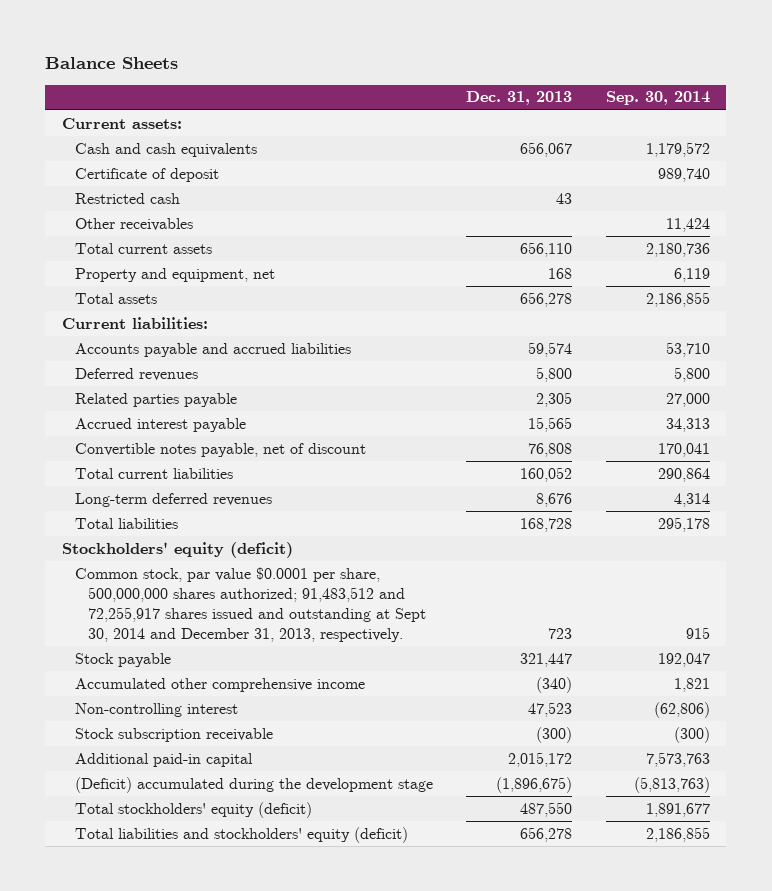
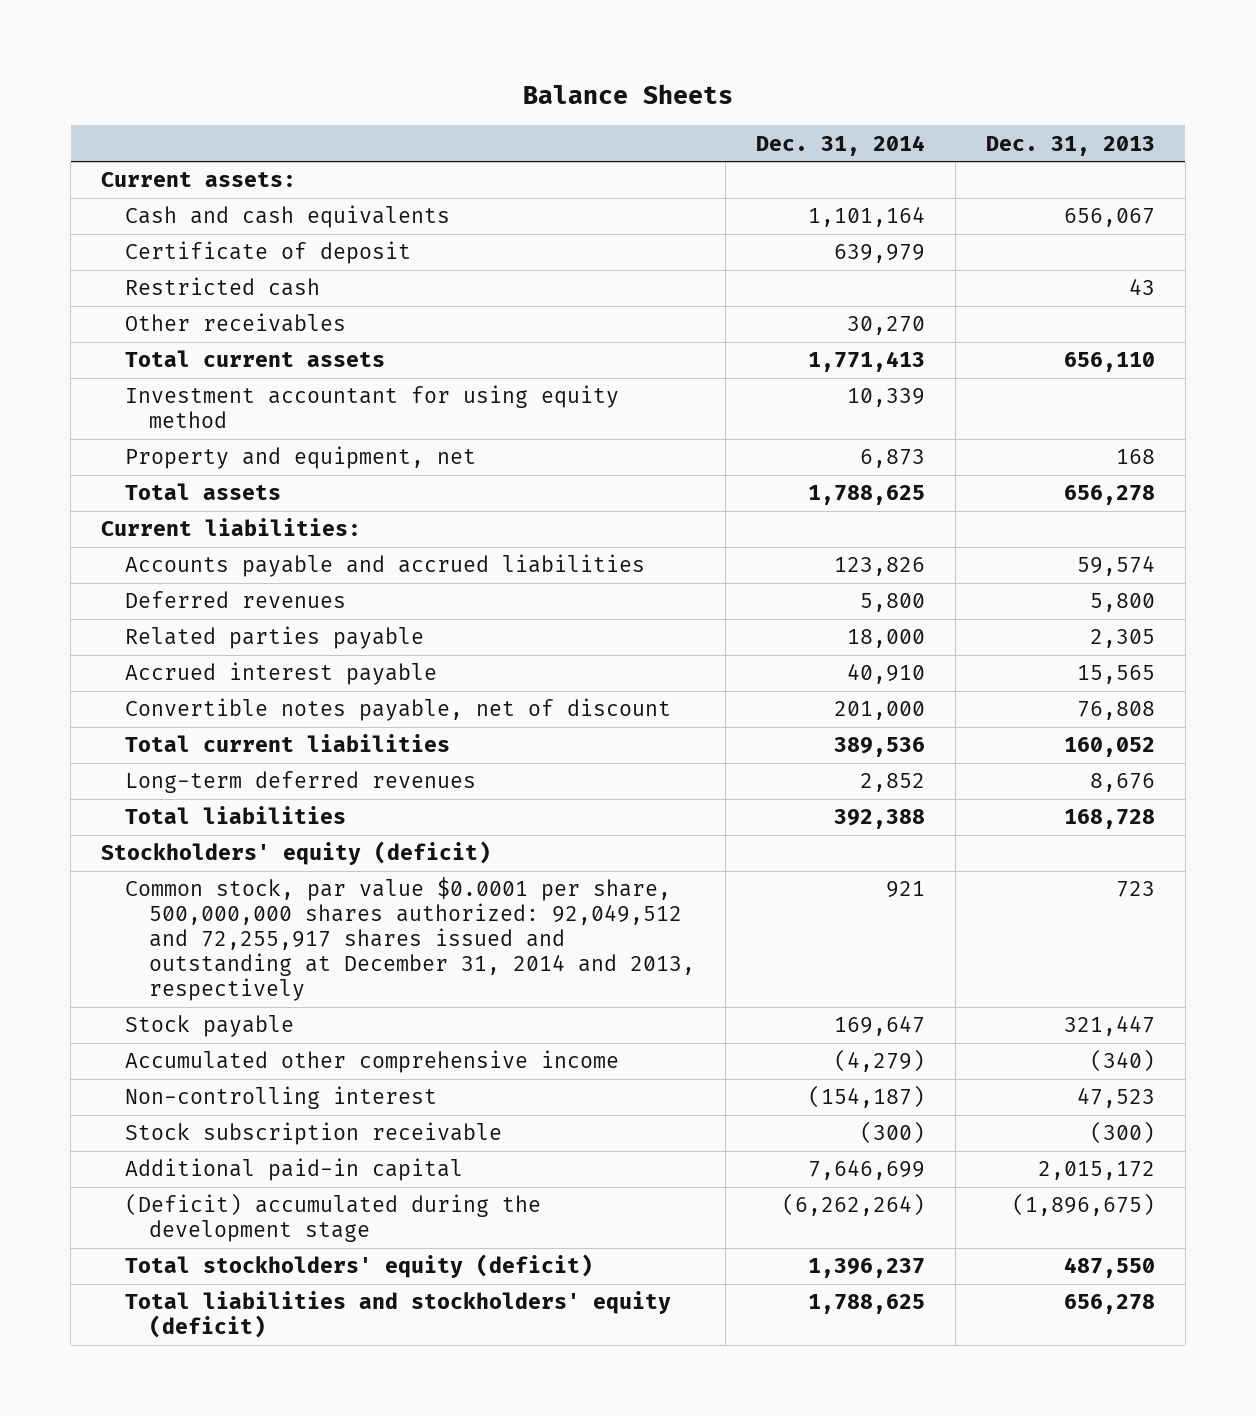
[605,91,710,106] Sep. 30, 2014 -> none
none -> [756,134,926,156] Dec. 31, 2014
none -> [125,385,620,429] Investment accountant for using equity method
[74,566,426,642] Common stock, par value $0.0001 per share, 500,000,000 shares authorized; 91,483,512 and 72,255,917 shares issued and outstanding at Sept 30, 2014 and December 31, 2013, respectively. -> [125,877,696,1002] Common stock, par value $0.0001 per share, 500,000,000 shares authorized: 92,049,512 and 72,255,917 shares issued and outstanding at December 31, 2014 and 2013, respectively

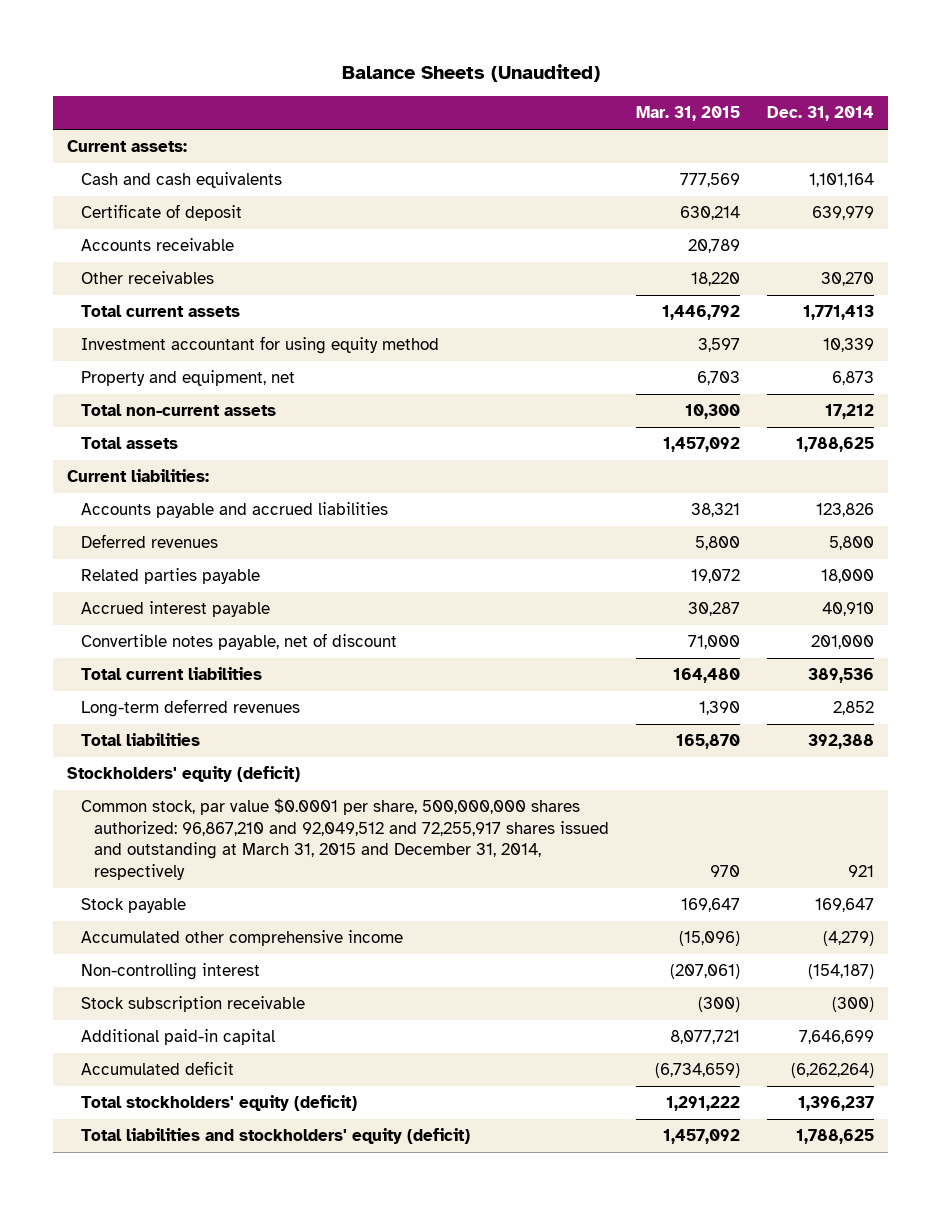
[523,83,734,104] Balance Sheets -> [341,64,600,83] Balance Sheets (Unaudited)
[985,135,1155,156] Dec. 31, 2013 -> none
none -> [636,106,741,122] Mar. 31, 2015
[125,277,321,297] Restricted cash -> none
none -> [80,238,234,252] Accounts receivable
none -> [80,404,276,417] Total non-current assets
[125,877,696,1002] Common stock, par value $0.0001 per share, 500,000,000 shares authorized: 92,049,512 and 72,255,917 shares issued and outstanding at December 31, 2014 and 2013, respectively -> [80,798,610,880] Common stock, par value $0.0001 per share, 500,000,000 shares authorized: 96,867,210 and 92,049,512 and 72,255,917 shares issued and outstanding at March 31, 2015 and December 31, 2014, respectively
[125,1193,542,1243] (Deficit) accumulated during the development stage -> [80,1061,234,1076] Accumulated deficit

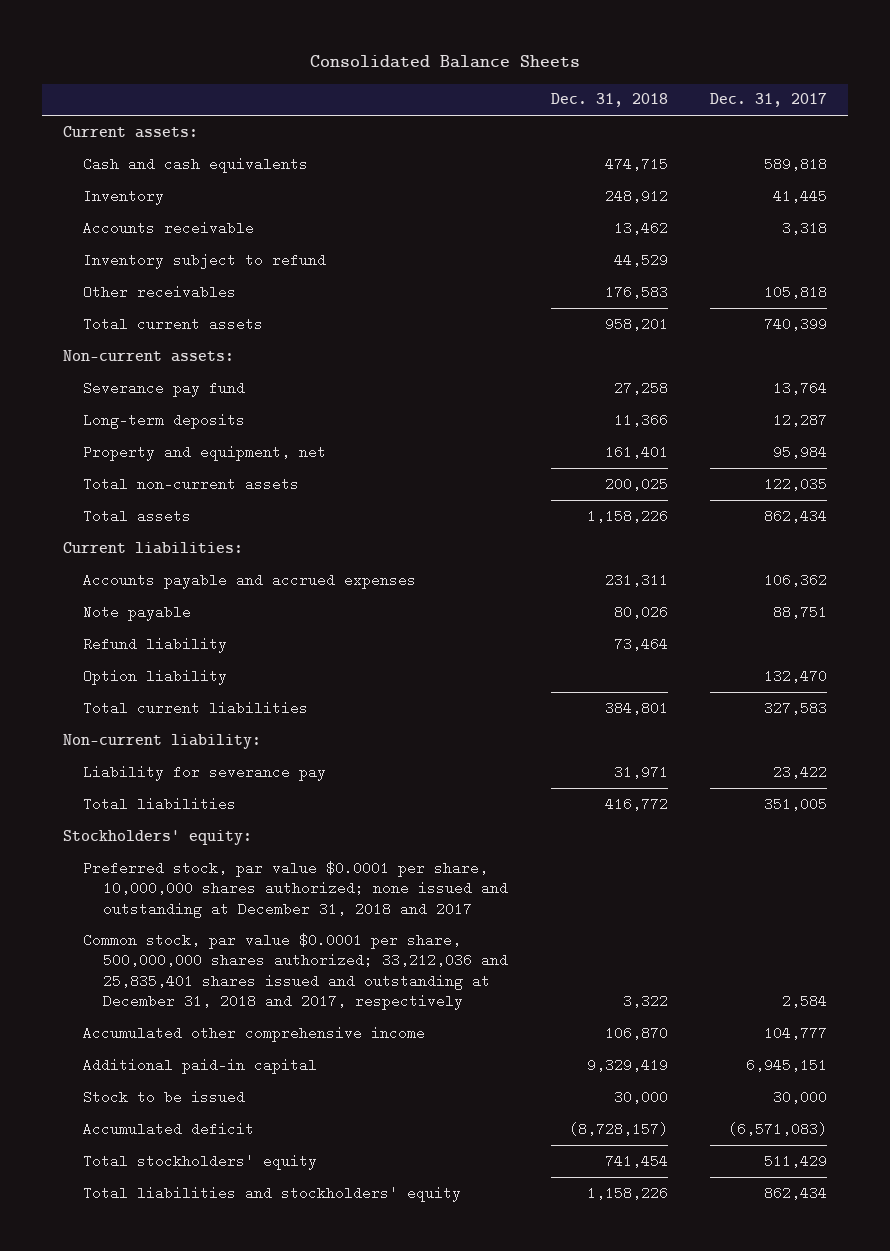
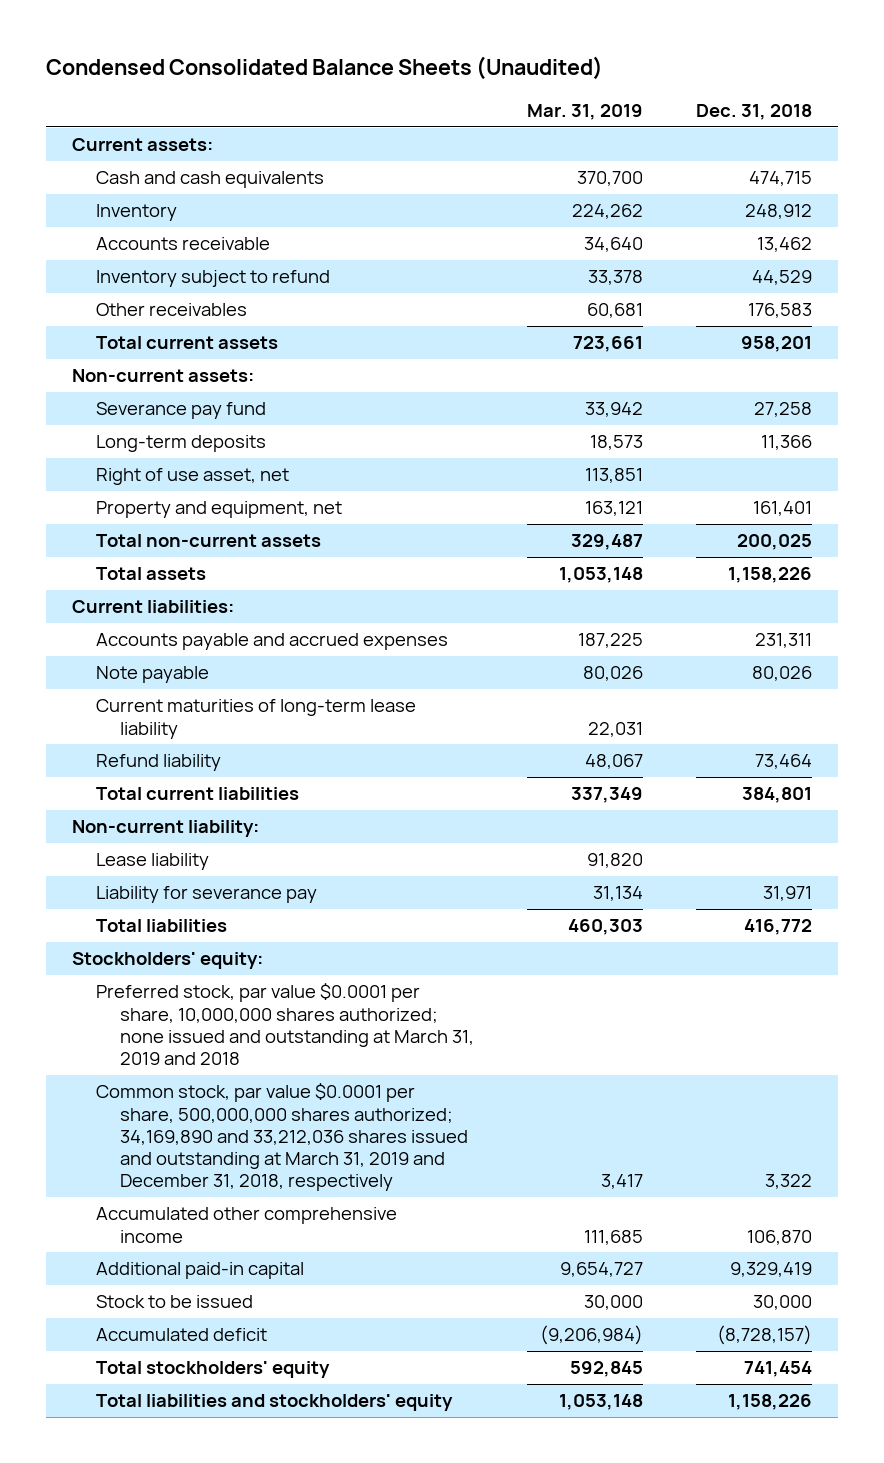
[310,55,581,69] Consolidated Balance Sheets -> [45,55,603,80] Condensed Consolidated Balance Sheets (Unaudited)
[710,93,828,108] Dec. 31, 2017 -> none
none -> [527,103,644,120] Mar. 31, 2019
none -> [96,468,290,486] Right of use asset, net
none -> [96,699,417,739] Current maturities of long-term lease liability
[83,668,228,685] Option liability -> none
none -> [96,853,210,871] Lease liability
[83,860,509,918] Preferred stock, par value $0.0001 per share, 10,000,000 shares authorized; none issued and outstanding at December 31, 2018 and 2017 -> [96,983,475,1066] Preferred stock, par value $0.0001 per share, 10,000,000 shares authorized; none issued and outstanding at March 31, 2019 and 2018
[83,932,509,1010] Common stock, par value $0.0001 per share, 500,000,000 shares authorized; 33,212,036 and 25,835,401 shares issued and outstanding at December 31, 2018 and 2017, respectively -> [96,1083,469,1192] Common stock, par value $0.0001 per share, 500,000,000 shares authorized; 34,169,890 and 33,212,036 shares issued and outstanding at March 31, 2019 and December 31, 2018, respectively

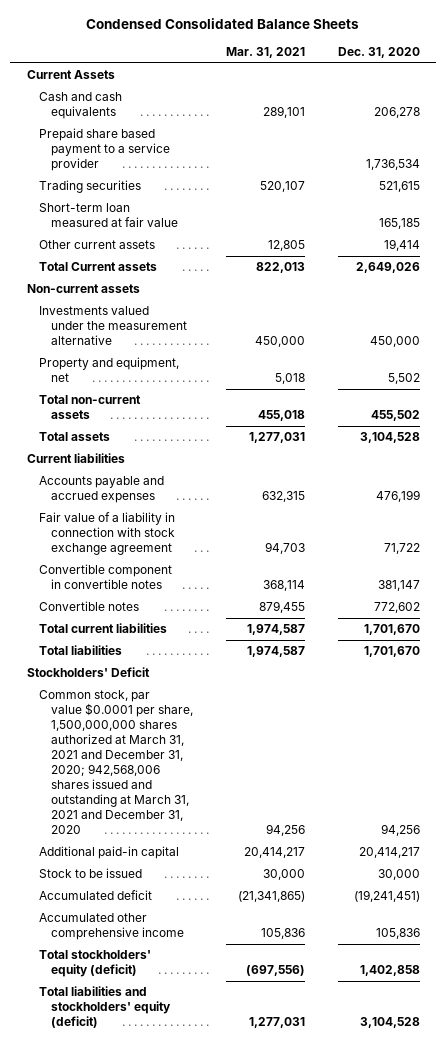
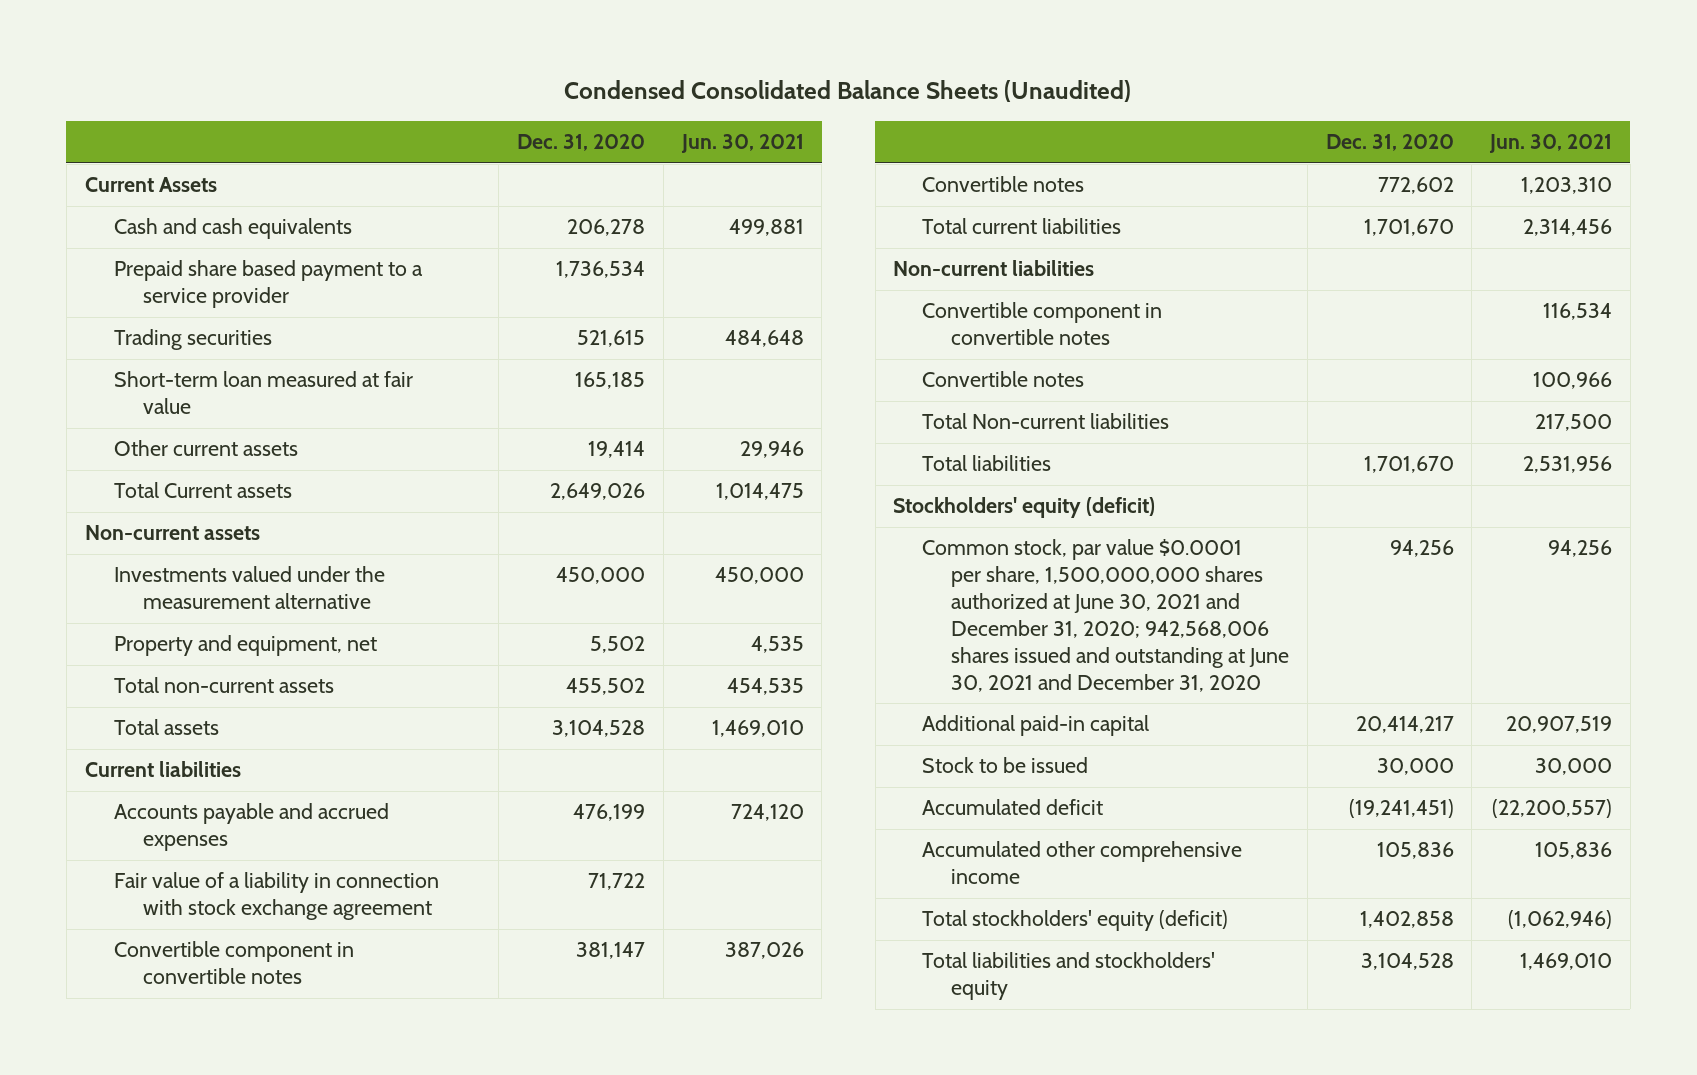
[86,17,360,29] Condensed Consolidated Balance Sheets -> [564,80,1132,103] Condensed Consolidated Balance Sheets (Unaudited)
[225,47,305,59] Mar. 31, 2021 -> none
none -> [680,134,804,154] Jun. 30, 2021
none -> [893,260,1095,277] Non-current liabilities
none -> [922,302,1163,346] Convertible component in convertible notes
none -> [922,371,1085,388] Convertible notes
none -> [922,413,1170,430] Total Non-current liabilities
[26,667,150,678] Stockholders' Deficit -> [893,497,1156,519] Stockholders' equity (deficit)
[38,690,193,834] Common stock, par value $0.0001 per share, 1,500,000,000 shares authorized at March 31, 2021 and December 31, 2020; 942,568,006 shares issued and outstanding at March 31, 2021 and December 31, 2020 -> [922,539,1290,692] Common stock, par value $0.0001 per share, 1,500,000,000 shares authorized at June 30, 2021 and December 31, 2020; 942,568,006 shares issued and outstanding at June 30, 2021 and December 31, 2020
[38,986,171,1029] Total liabilities and stockholders' equity (deficit) -> [922,952,1216,1001] Total liabilities and stockholders' equity

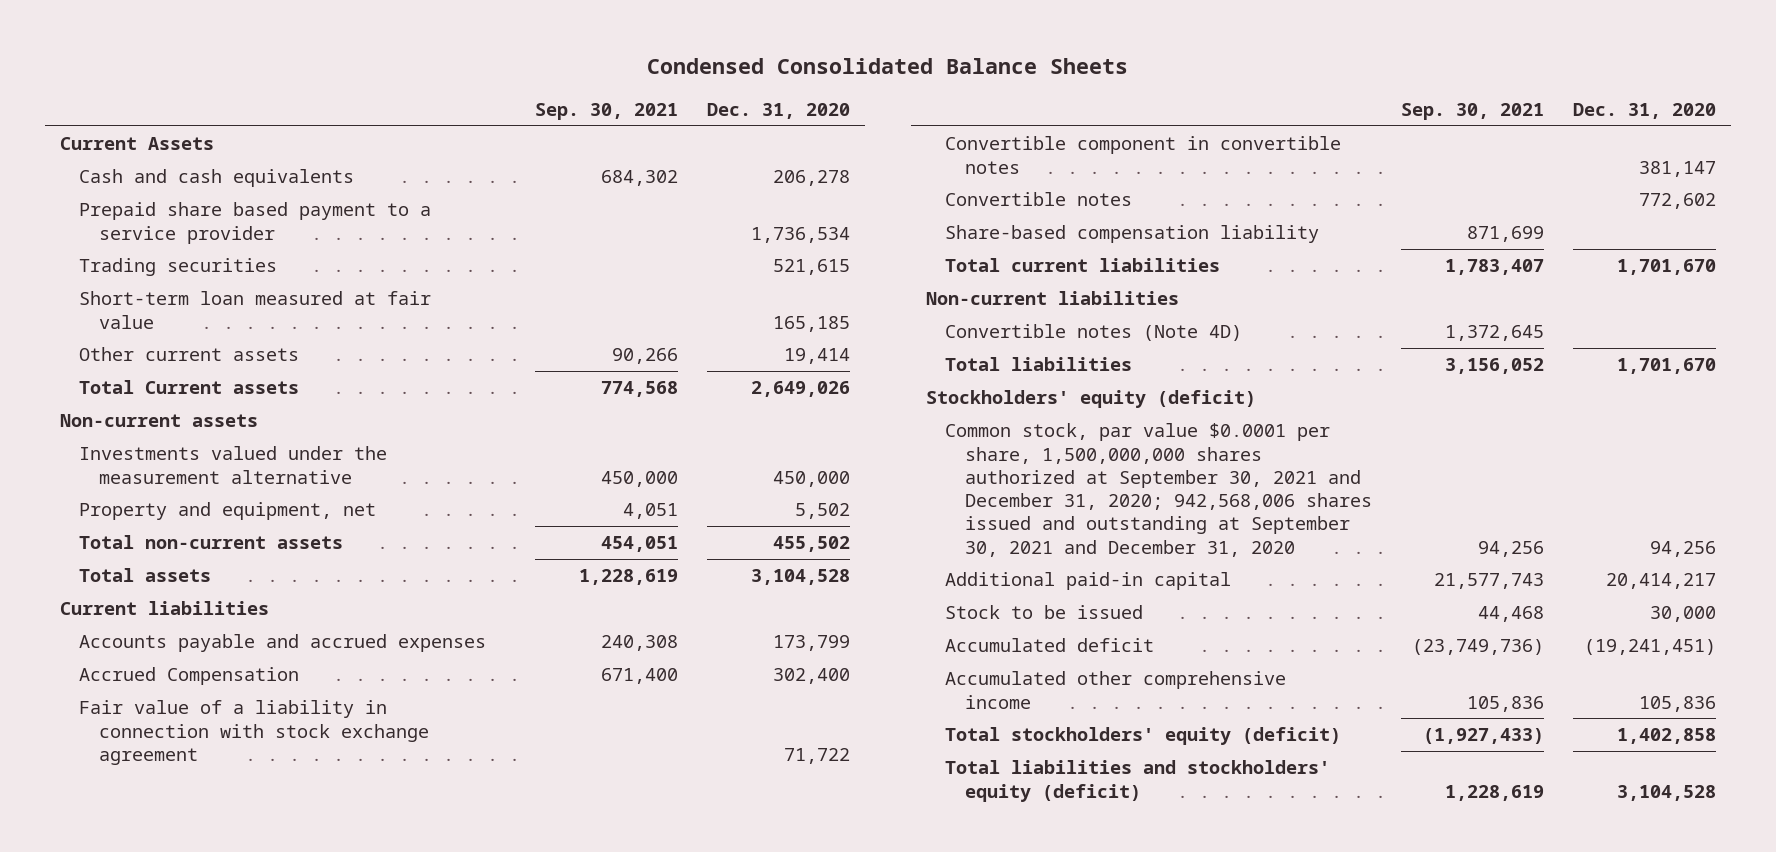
[564,80,1132,103] Condensed Consolidated Balance Sheets (Unaudited) -> [647,57,1129,74] Condensed Consolidated Balance Sheets
[680,134,804,154] Jun. 30, 2021 -> none
none -> [534,102,678,120] Sep. 30, 2021
[573,804,646,822] 476,199 -> [773,635,851,652] 173,799
none -> [79,667,300,686] Accrued Compensation
none -> [945,225,1320,244] Share-based compensation liability
[922,302,1163,346] Convertible component in convertible notes -> none
[922,413,1170,430] Total Non-current liabilities -> none
[922,371,1085,388] Convertible notes -> [945,324,1243,342] Convertible notes (Note 4D)
[922,539,1290,692] Common stock, par value $0.0001 per share, 1,500,000,000 shares authorized at June 30, 2021 and December 31, 2020; 942,568,006 shares issued and outstanding at June 30, 2021 and December 31, 2020 -> [945,423,1372,557] Common stock, par value $0.0001 per share, 1,500,000,000 shares authorized at September 30, 2021 and December 31, 2020; 942,568,006 shares issued and outstanding at September 30, 2021 and December 31, 2020
[922,952,1216,1001] Total liabilities and stockholders' equity -> [945,760,1331,802] Total liabilities and stockholders' equity (deficit)

